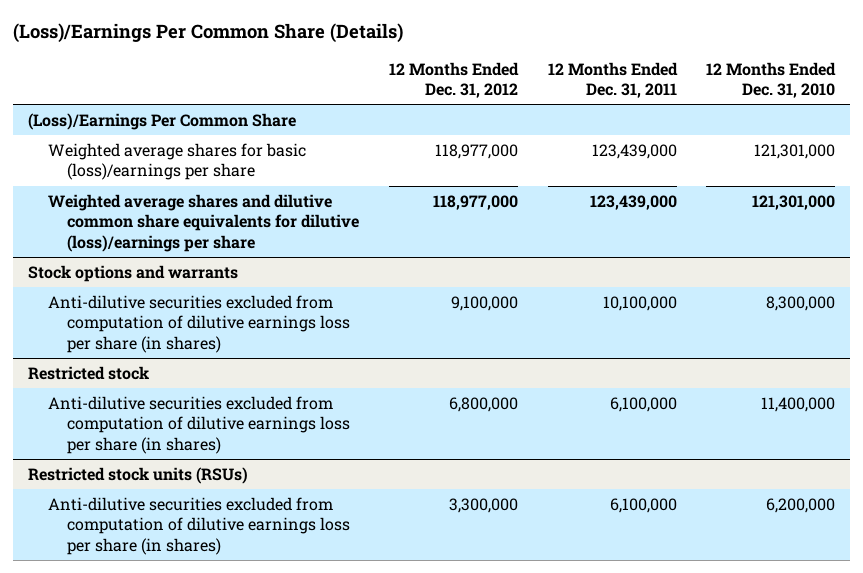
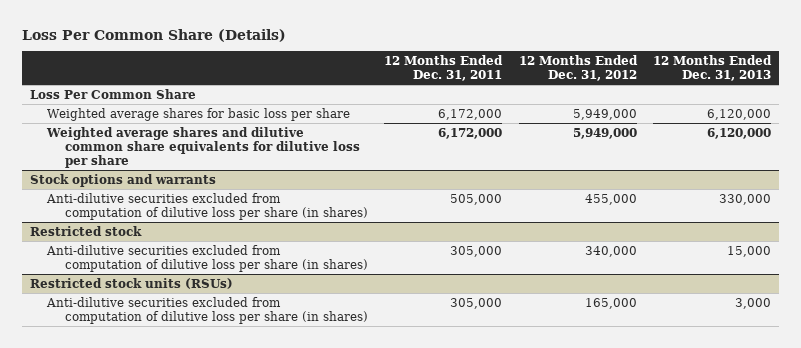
[12,22,403,43] (Loss)/Earnings Per Common Share (Details) -> [21,28,286,42] Loss Per Common Share (Details)
[706,61,837,99] 12 Months Ended Dec. 31, 2010 -> none
none -> [652,54,772,82] 12 Months Ended Dec. 31, 2013
[27,112,296,130] (Loss)/Earnings Per Common Share -> [29,88,196,99] Loss Per Common Share
[47,142,306,181] Weighted average shares for basic (loss)/earnings per share -> [47,107,351,121] Weighted average shares for basic loss per share
[435,143,519,159] 118,977,000 -> [572,108,637,120] 5,949,000
[591,143,677,159] 123,439,000 -> [438,108,503,120] 6,172,000
[47,193,360,252] Weighted average shares and dilutive common share equivalents for dilutive (loss)/earnings per share -> [46,126,360,169] Weighted average shares and dilutive common share equivalents for dilutive loss per share
[433,194,519,210] 118,977,000 -> [572,127,637,139] 5,949,000
[589,194,677,210] 123,439,000 -> [438,127,503,139] 6,172,000
[47,294,351,353] Anti-dilutive securities excluded from computation of dilutive earnings loss per share (in shares) -> [46,192,368,220] Anti-dilutive securities excluded from computation of dilutive loss per share (in shares)
[451,295,519,311] 9,100,000 -> [584,193,637,205] 455,000
[602,295,677,311] 10,100,000 -> [450,193,503,205] 505,000
[47,395,351,454] Anti-dilutive securities excluded from computation of dilutive earnings loss per share (in shares) -> [46,244,368,272] Anti-dilutive securities excluded from computation of dilutive loss per share (in shares)
[449,396,519,412] 6,800,000 -> [584,245,637,257] 340,000
[609,396,677,412] 6,100,000 -> [450,245,503,257] 305,000
[47,496,351,555] Anti-dilutive securities excluded from computation of dilutive earnings loss per share (in shares) -> [46,296,368,324] Anti-dilutive securities excluded from computation of dilutive loss per share (in shares)
[449,497,519,513] 3,300,000 -> [584,297,637,309] 165,000
[609,497,677,513] 6,100,000 -> [450,297,503,309] 305,000

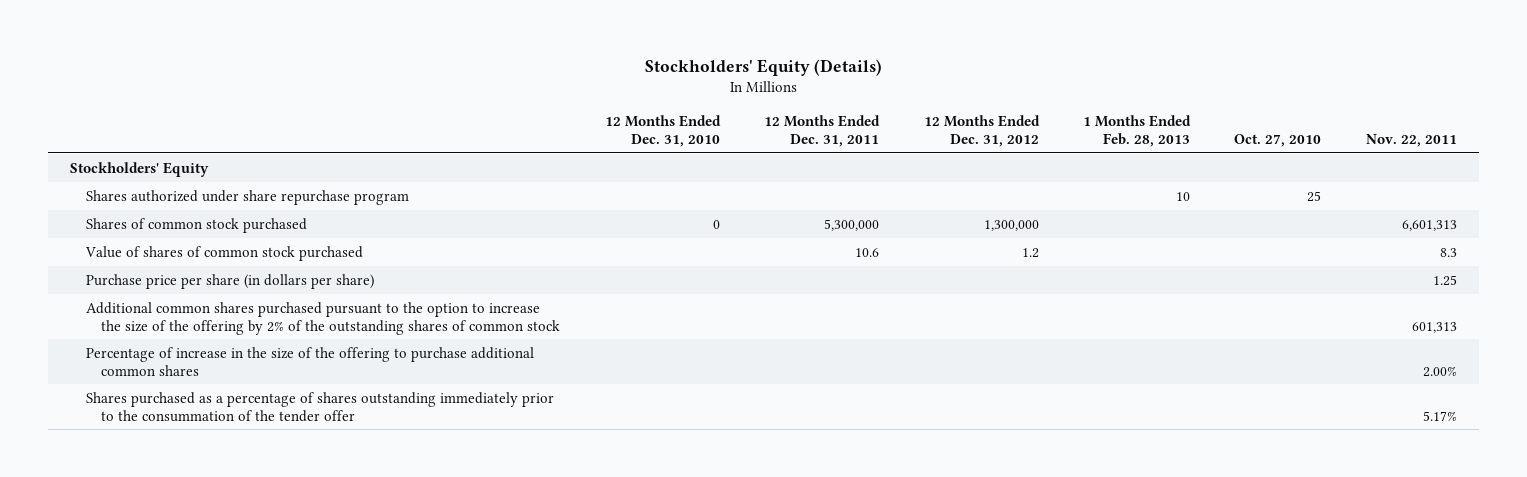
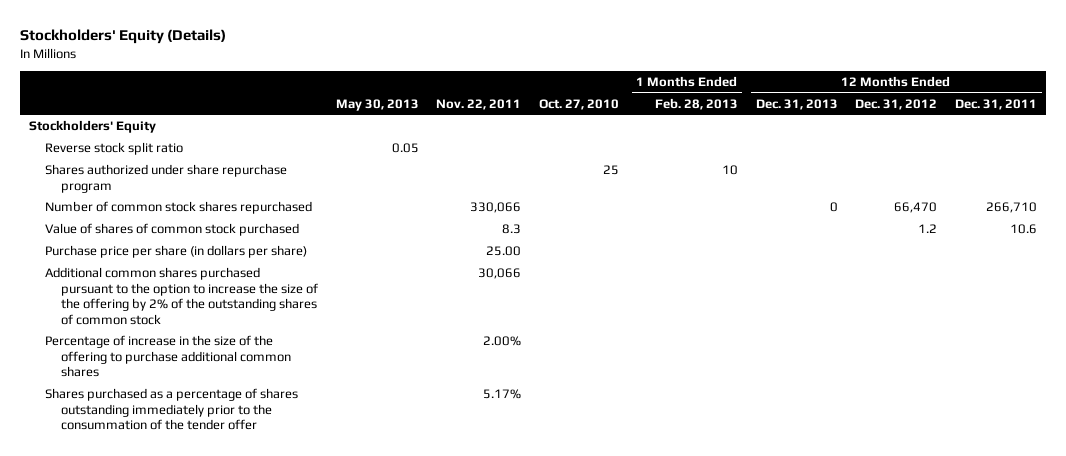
[604,115,721,147] 12 Months Ended Dec. 31, 2010 -> none
none -> [335,98,419,111] May 30, 2013
none -> [755,98,838,110] Dec. 31, 2013
none -> [44,142,183,156] Reverse stock split ratio
[85,217,307,233] Shares of common stock purchased -> [44,201,312,215] Number of common stock shares repurchased
[824,218,880,231] 5,300,000 -> [986,202,1038,214] 266,710
[983,219,1039,231] 1,300,000 -> [894,202,938,214] 66,470
[1401,219,1457,231] 6,601,313 -> [470,202,522,214] 330,066
[1432,274,1457,286] 1.25 -> [486,246,522,257] 25.00
[1411,321,1457,333] 601,313 -> [478,268,522,280] 30,066

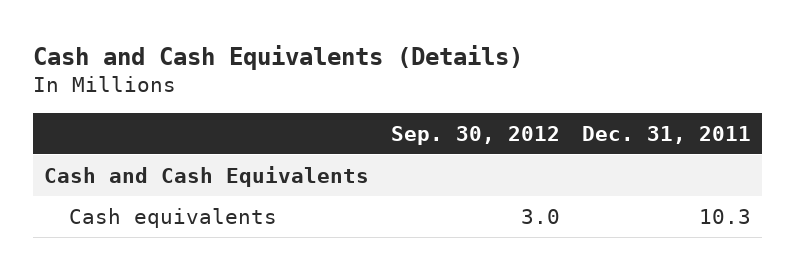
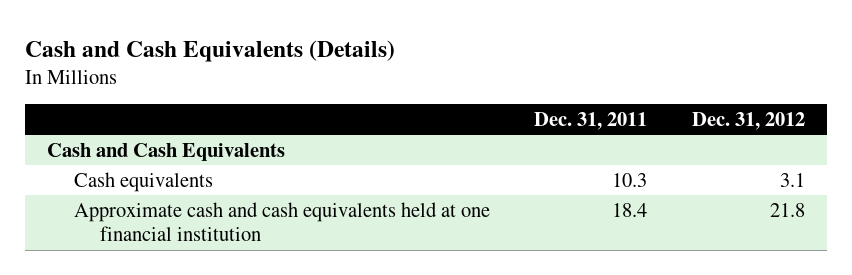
[391,125,561,145] Sep. 30, 2012 -> none
none -> [691,111,805,130] Dec. 31, 2012
none -> [73,201,490,242] Approximate cash and cash equivalents held at one financial institution

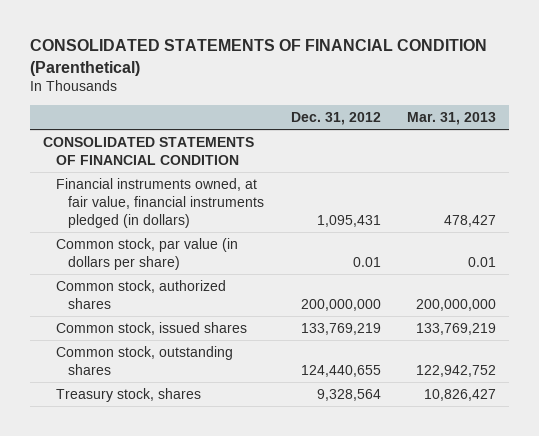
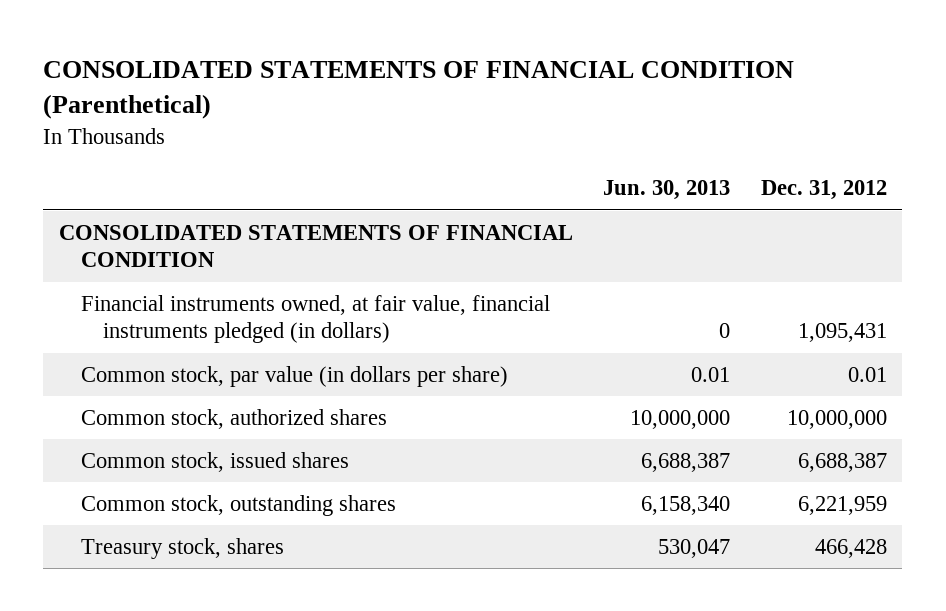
[407,112,497,126] Mar. 31, 2013 -> none
none -> [603,180,731,201] Jun. 30, 2013
[300,298,381,311] 200,000,000 -> [786,409,887,429] 10,000,000
[300,322,381,335] 133,769,219 -> [797,452,887,472] 6,688,387
[300,364,381,377] 124,440,655 -> [797,495,887,515] 6,221,959
[316,388,381,401] 9,328,564 -> [814,538,887,558] 466,428

